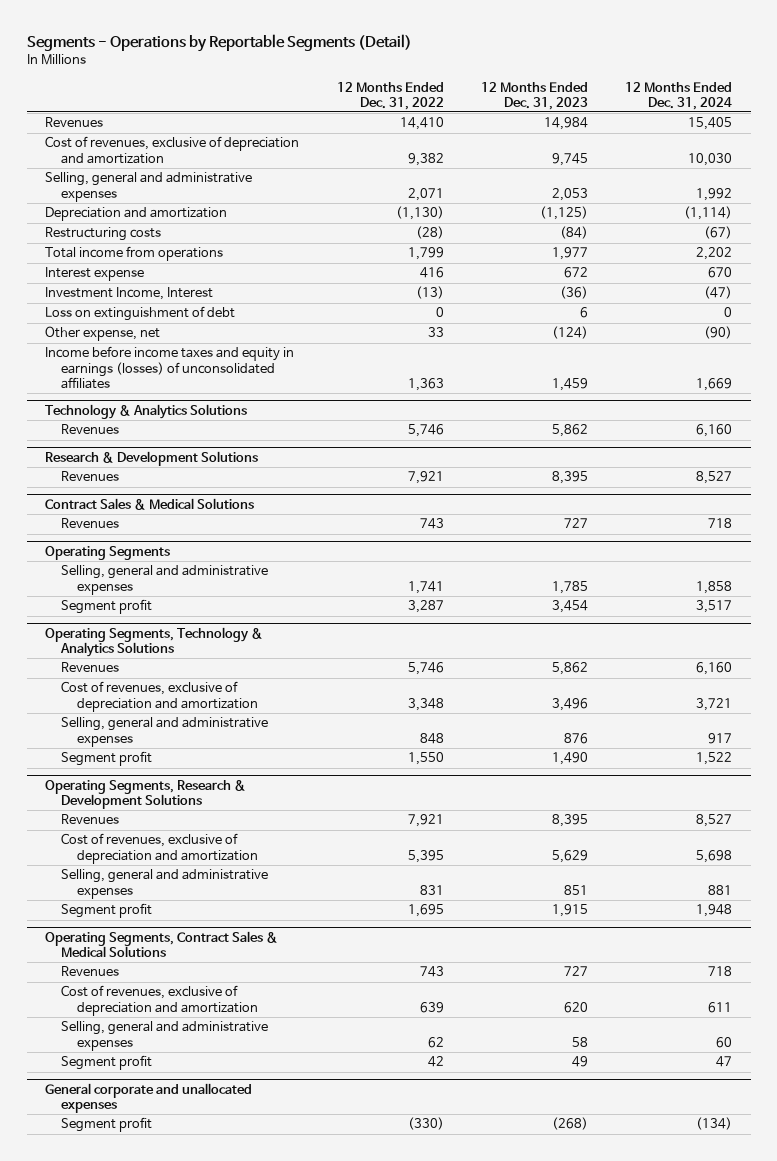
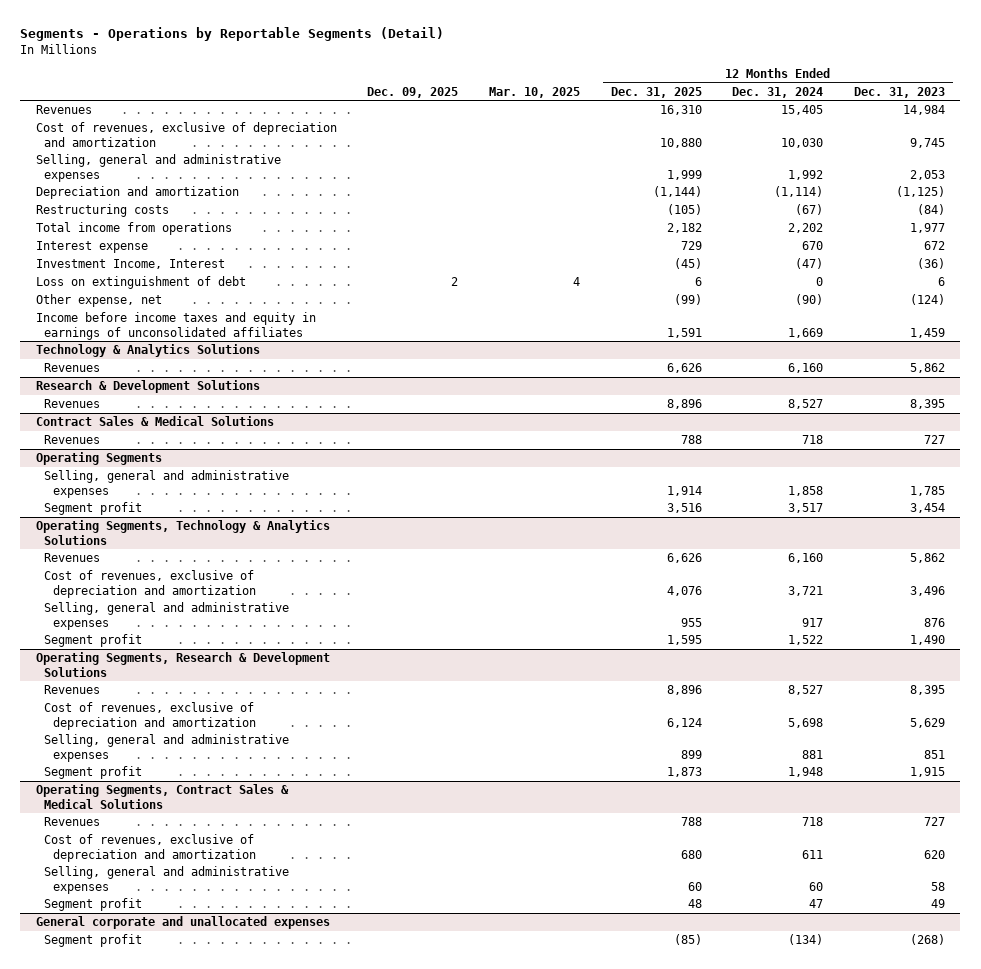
[336,81,444,110] 12 Months Ended Dec. 31, 2022 -> none
none -> [367,86,459,98] Dec. 09, 2025
none -> [488,86,580,98] Mar. 10, 2025
none -> [610,86,702,98] Dec. 31, 2025
[45,346,295,389] Income before income taxes and equity in earnings (losses) of unconsolidated affiliates -> [35,312,316,340] Income before income taxes and equity in earnings of unconsolidated affiliates

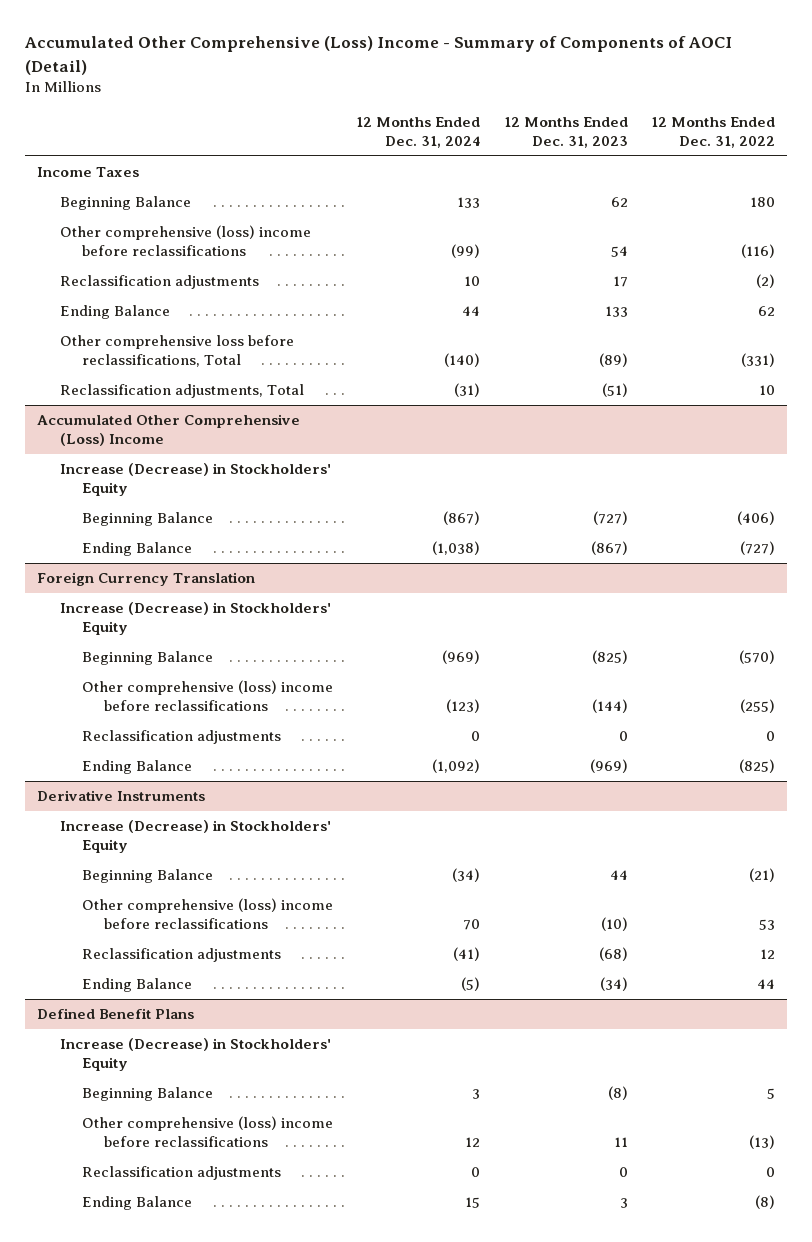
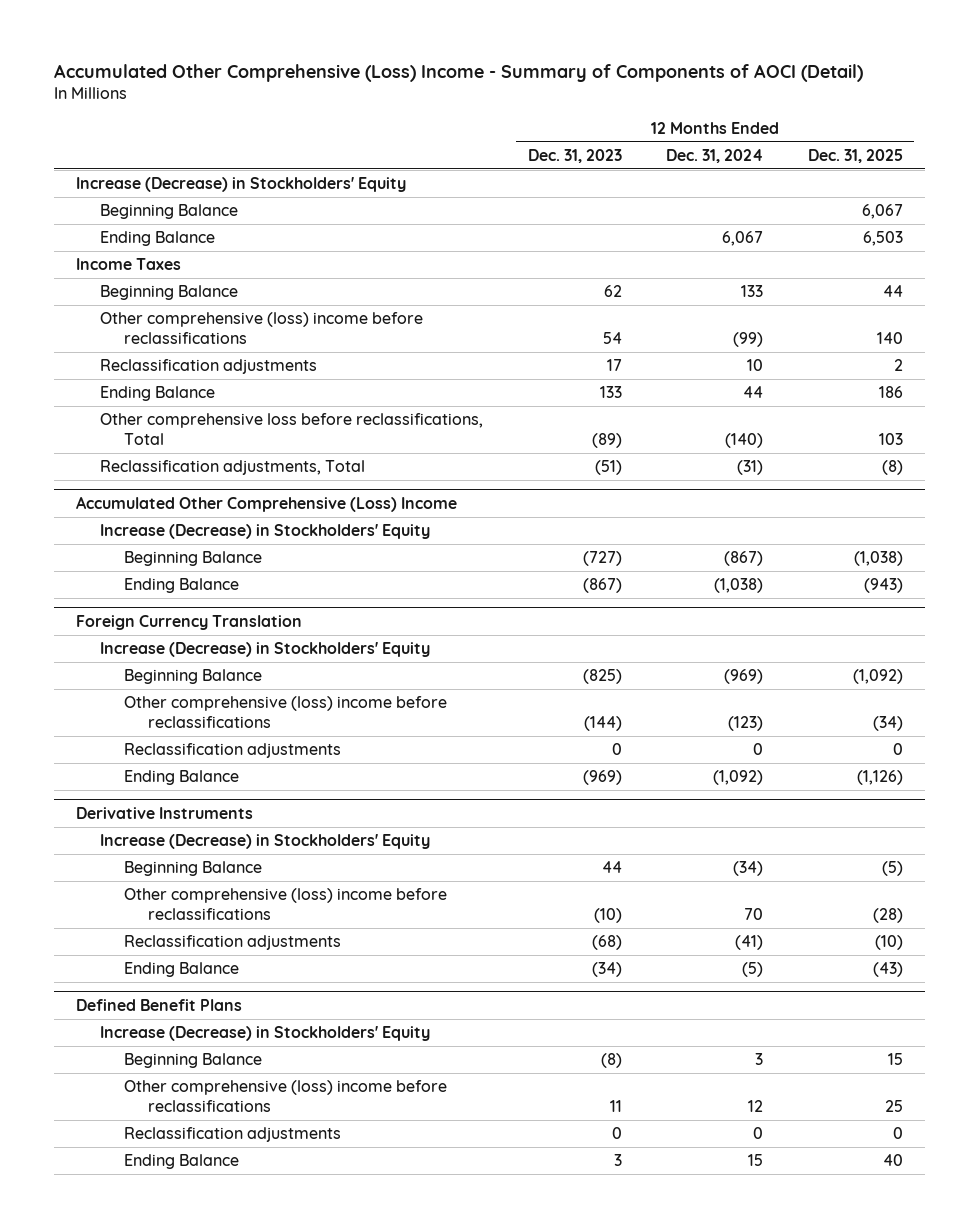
[651,116,776,148] 12 Months Ended Dec. 31, 2022 -> none
none -> [807,148,903,163] Dec. 31, 2025
none -> [75,177,406,193] Increase (Decrease) in Stockholders' Equity
none -> [99,204,238,220] Beginning Balance
none -> [99,231,215,247] Ending Balance

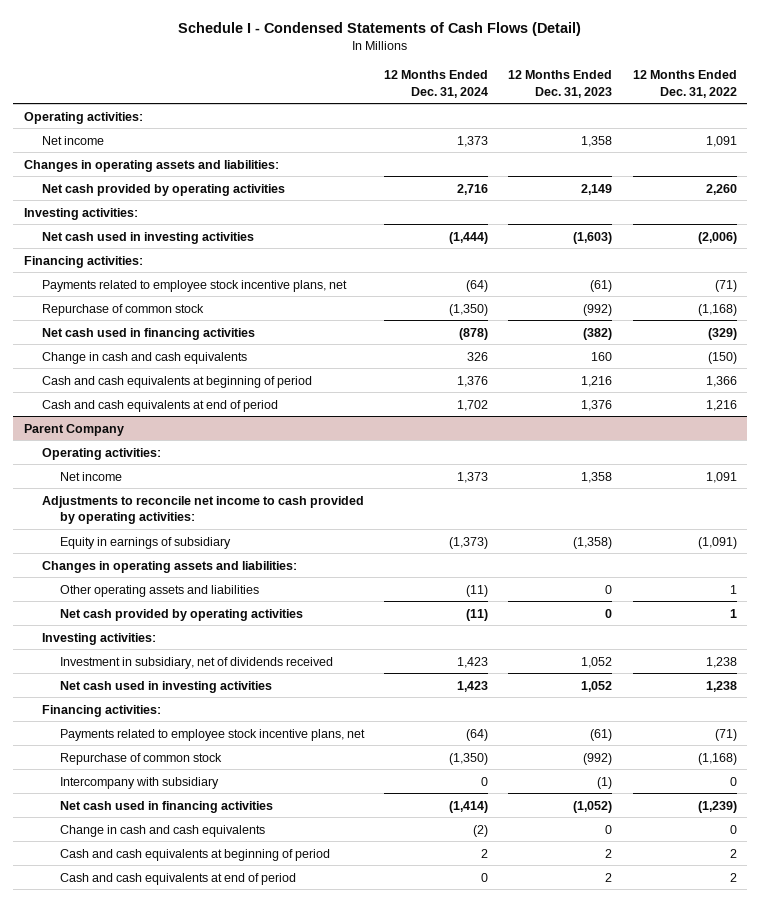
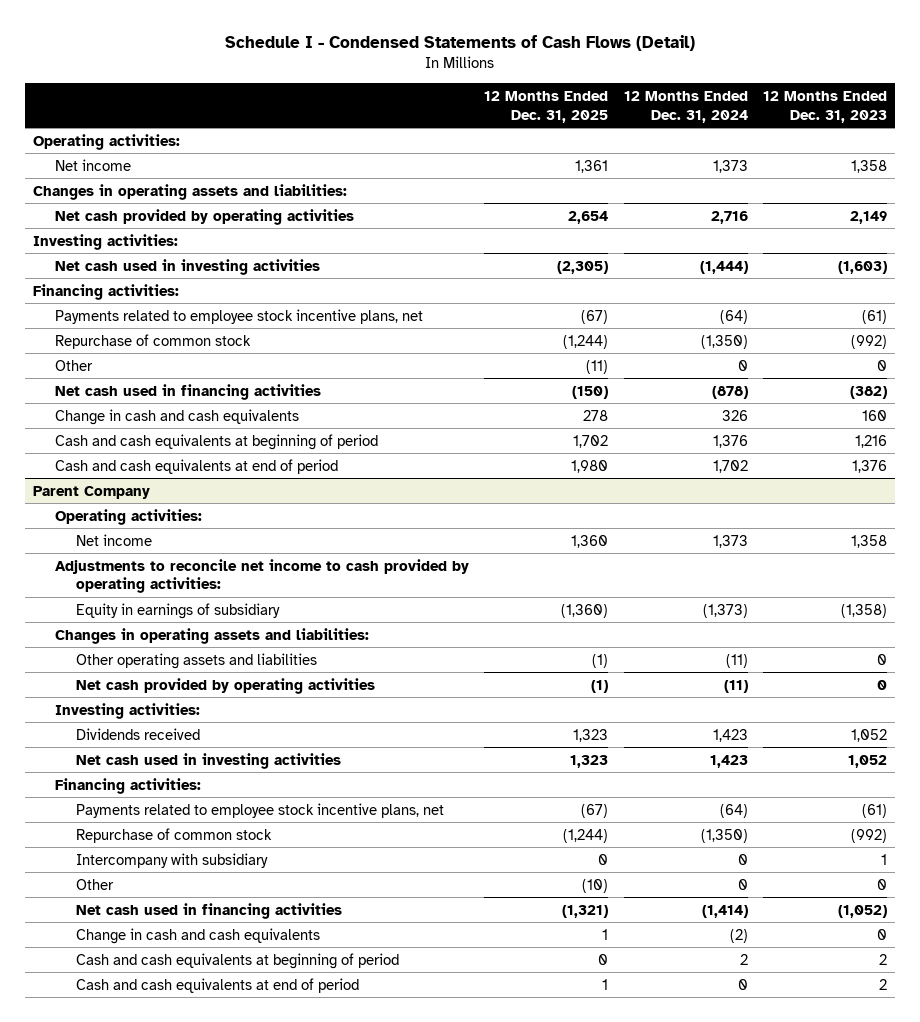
[632,70,737,98] 12 Months Ended Dec. 31, 2022 -> none
none -> [484,90,609,123] 12 Months Ended Dec. 31, 2025
none -> [54,359,93,371] Other
[59,656,333,669] Investment in subsidiary, net of dividends received -> [76,727,201,740] Dividends received
[597,776,613,789] (1) -> [881,853,888,865] 1
none -> [76,878,115,890] Other

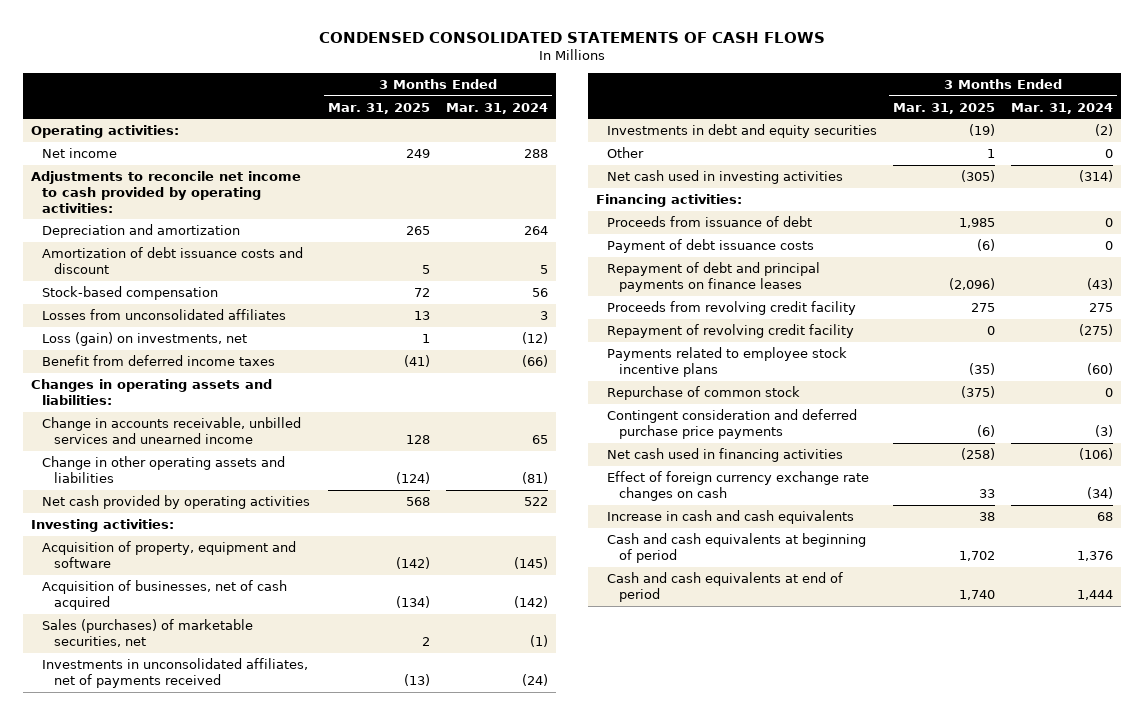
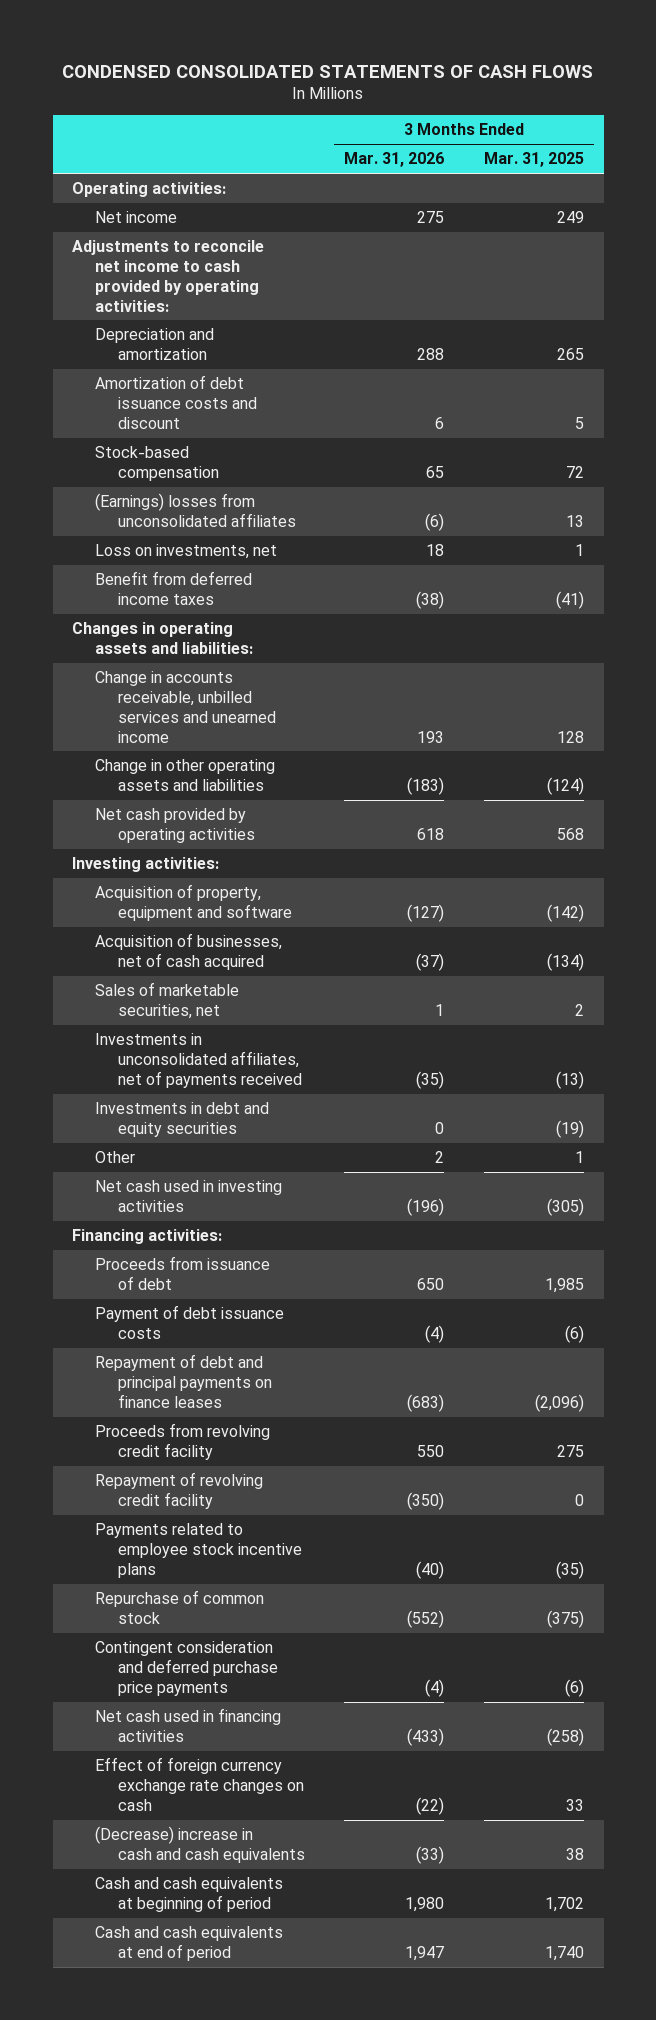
[445,102,548,114] Mar. 31, 2024 -> none
none -> [344,152,445,168] Mar. 31, 2026
[42,309,287,321] Losses from unconsolidated affiliates -> [95,493,296,527] (Earnings) losses from unconsolidated affiliates
[42,332,248,347] Loss (gain) on investments, net -> [95,544,278,560] Loss on investments, net
[42,619,254,647] Sales (purchases) of marketable securities, net -> [95,982,240,1019] Sales of marketable securities, net
[607,510,855,525] Increase in cash and cash equivalents -> [95,1826,305,1863] (Decrease) increase in cash and cash equivalents

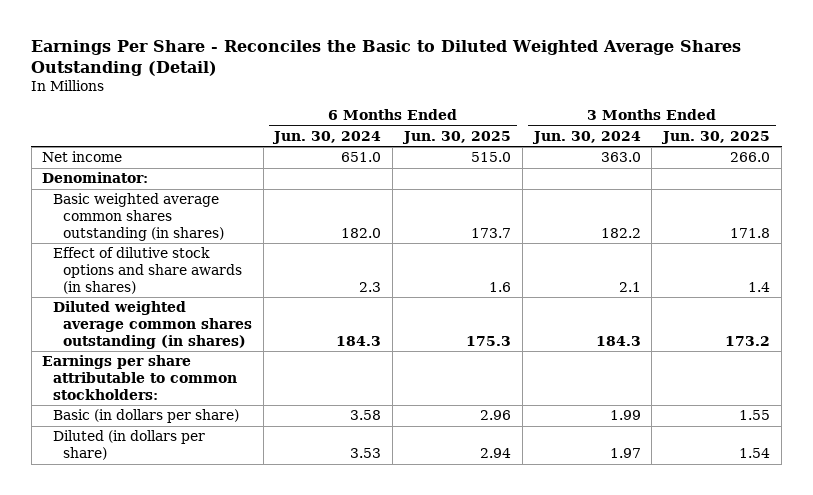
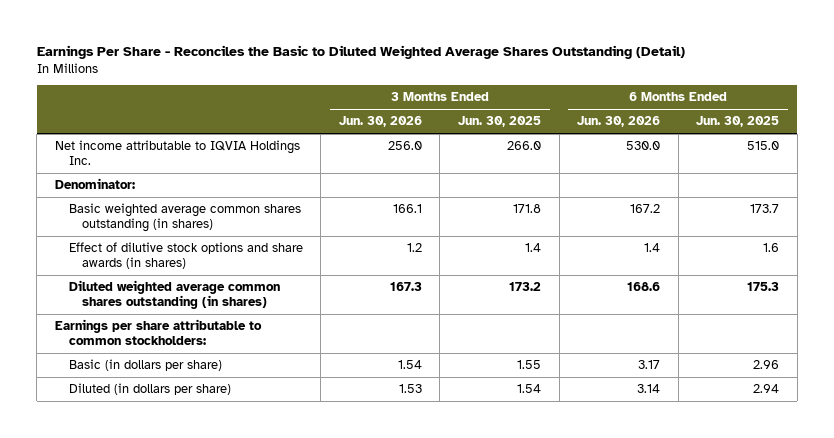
[272,130,382,144] Jun. 30, 2024 -> none
[531,130,641,144] Jun. 30, 2024 -> none
none -> [338,116,422,128] Jun. 30, 2026
none -> [577,116,661,128] Jun. 30, 2026
[42,151,123,163] Net income -> [55,140,301,165] Net income attributable to IQVIA Holdings Inc.

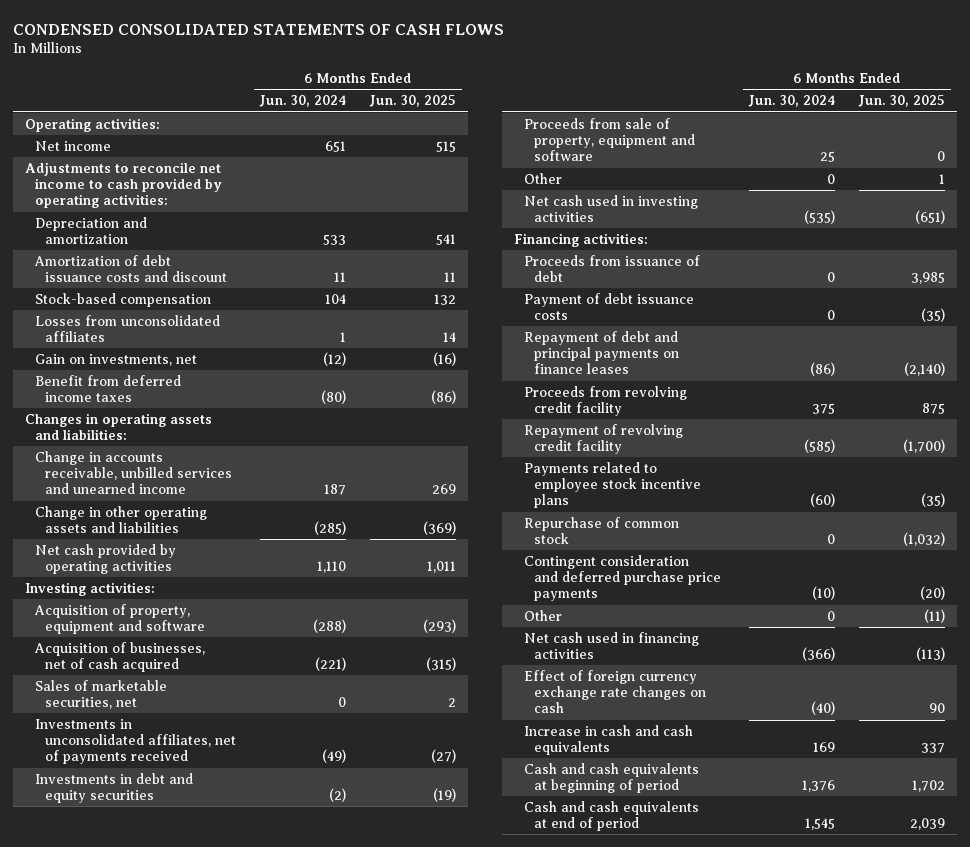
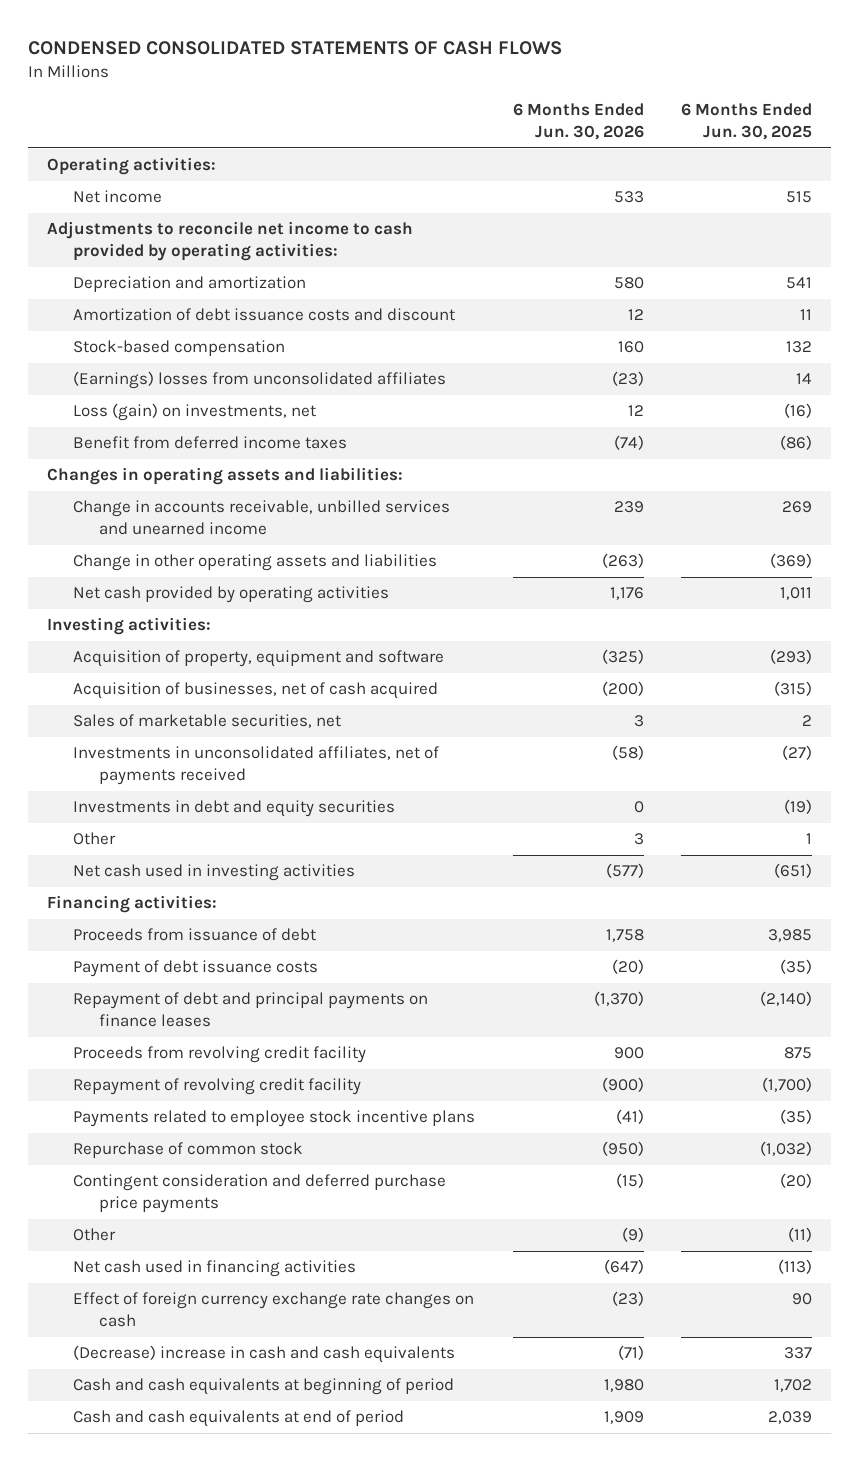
[258,95,346,108] Jun. 30, 2024 -> none
none -> [512,103,644,140] 6 Months Ended Jun. 30, 2026
[35,314,221,343] Losses from unconsolidated affiliates -> [72,371,446,390] (Earnings) losses from unconsolidated affiliates
[35,353,198,366] Gain on investments, net -> [72,403,316,422] Loss (gain) on investments, net
[524,117,696,162] Proceeds from sale of property, equipment and software -> none
[524,724,694,756] Increase in cash and cash equivalents -> [72,1345,455,1364] (Decrease) increase in cash and cash equivalents

